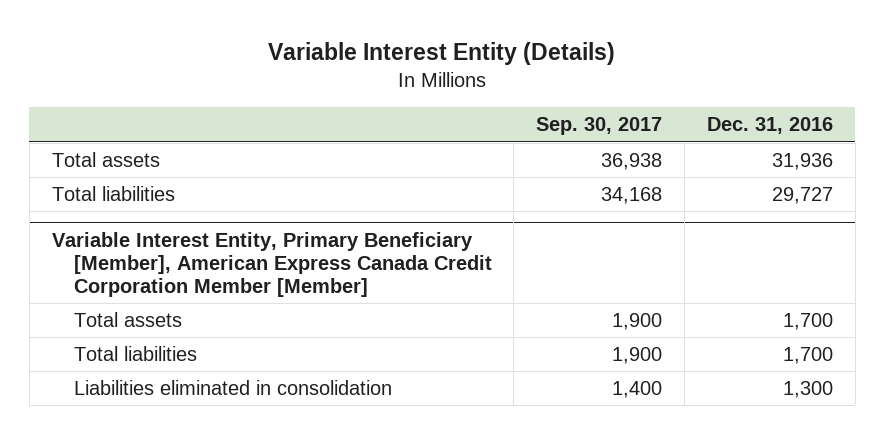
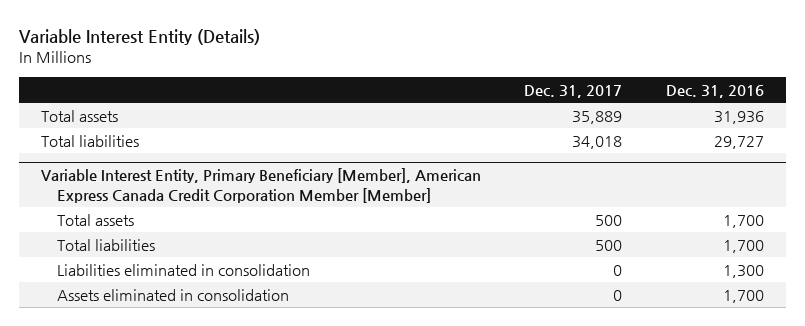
[536,117,663,136] Sep. 30, 2017 -> none
none -> [524,84,623,98] Dec. 31, 2017
none -> [57,288,290,301] Assets eliminated in consolidation

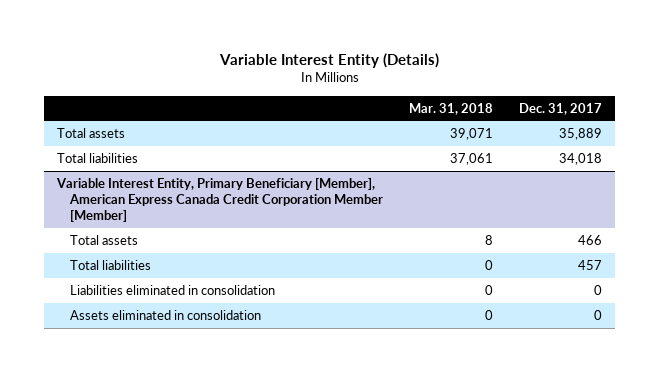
[666,84,765,98] Dec. 31, 2016 -> none
none -> [408,102,493,115] Mar. 31, 2018
[595,214,623,226] 500 -> [577,235,602,246] 466
[595,239,623,251] 500 -> [577,260,602,271] 457

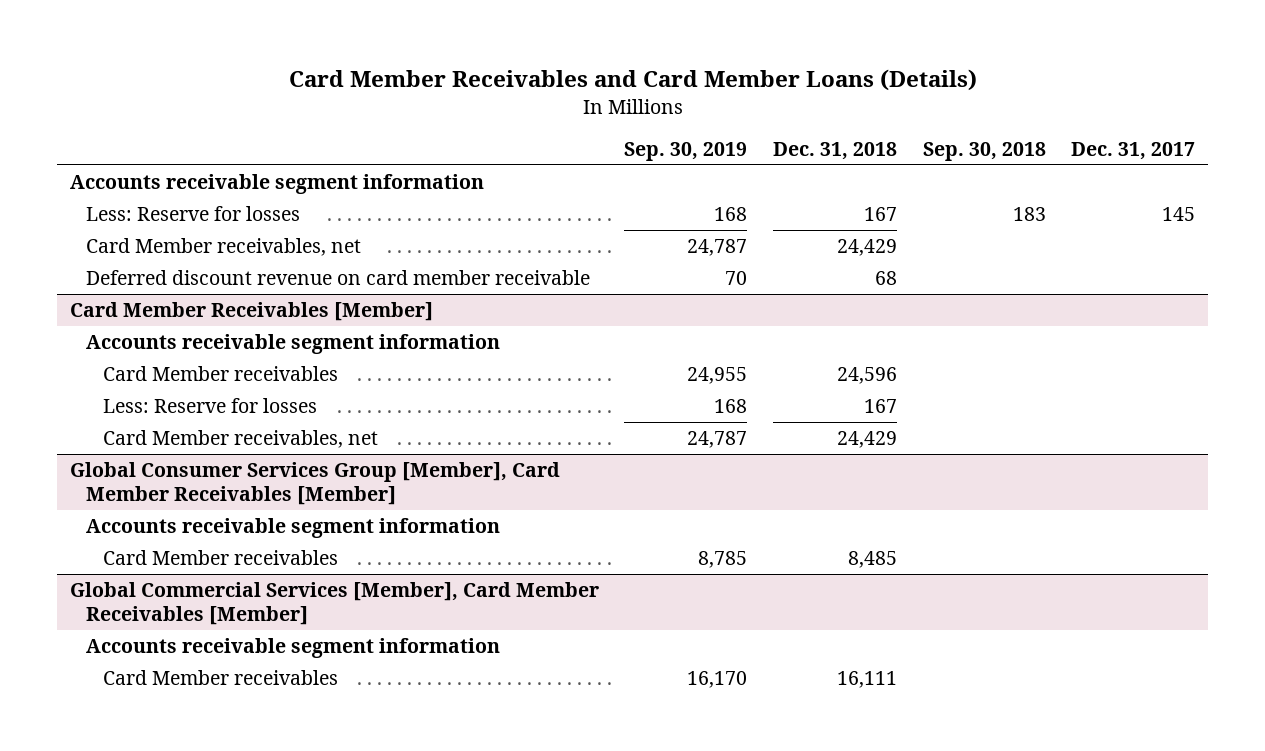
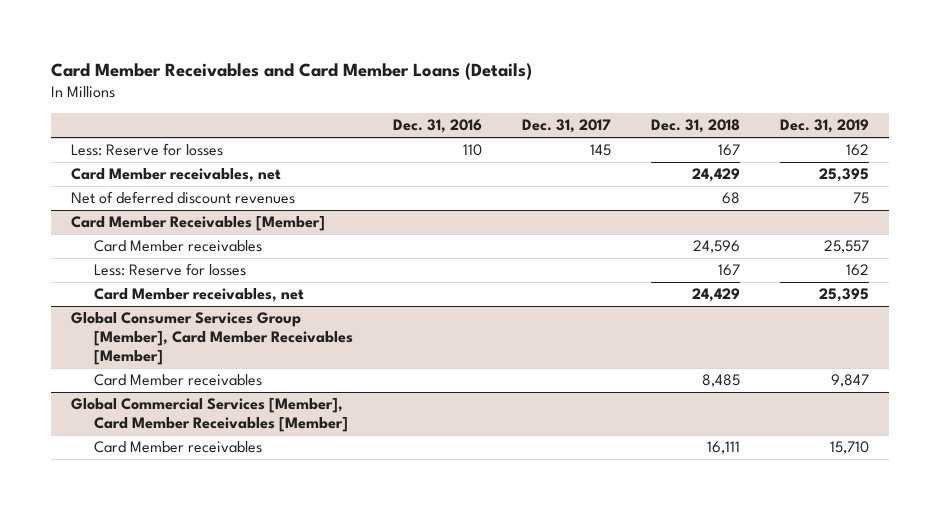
[624,141,748,161] Sep. 30, 2019 -> none
[922,141,1046,161] Sep. 30, 2018 -> none
none -> [392,119,482,134] Dec. 31, 2016
none -> [779,119,869,134] Dec. 31, 2019
[69,173,484,194] Accounts receivable segment information -> none
[86,269,591,285] Deferred discount revenue on card member receivable -> none
none -> [71,191,296,205] Net of deferred discount revenues
[86,333,501,354] Accounts receivable segment information -> none
[86,517,501,538] Accounts receivable segment information -> none
[86,637,501,658] Accounts receivable segment information -> none

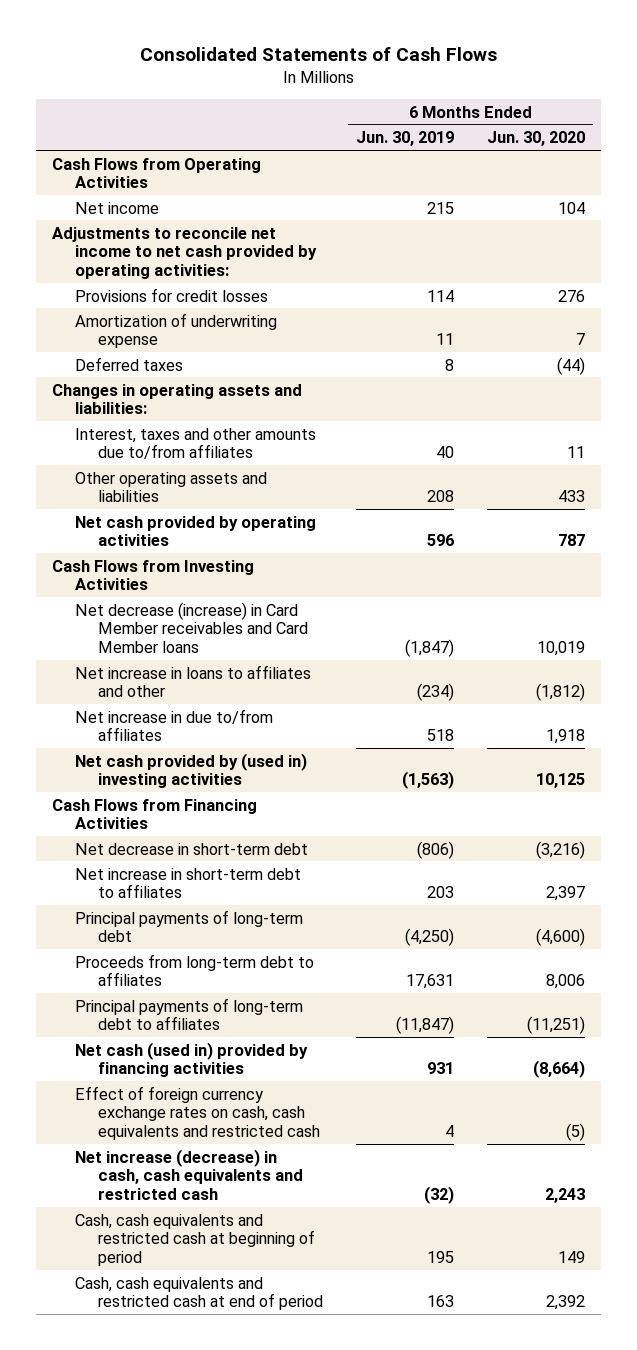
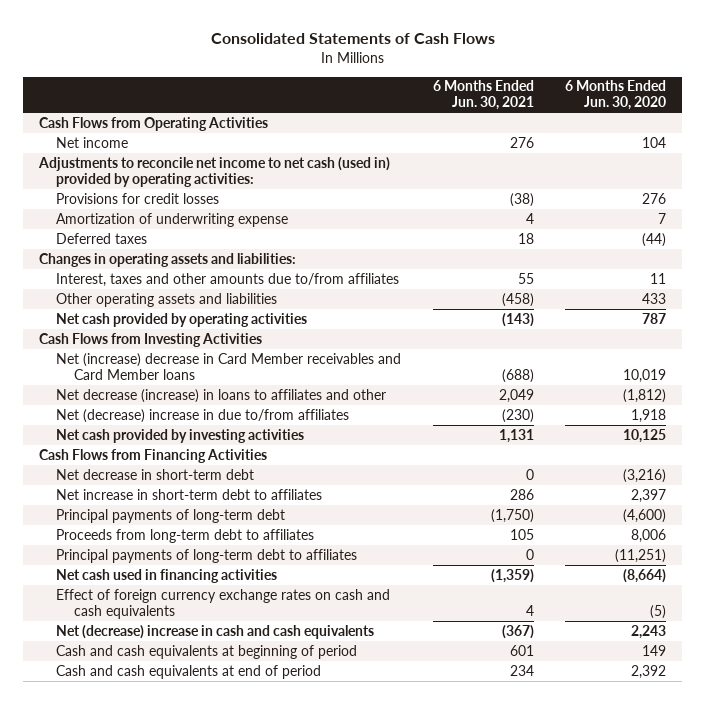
[356,131,455,147] Jun. 30, 2019 -> none
none -> [432,80,534,111] 6 Months Ended Jun. 30, 2021
[51,226,318,280] Adjustments to reconcile net income to net cash provided by operating activities: -> [37,156,390,187] Adjustments to reconcile net income to net cash (used in) provided by operating activities:
[75,601,309,654] Net decrease (increase) in Card Member receivables and Card Member loans -> [56,352,402,380] Net (increase) decrease in Card Member receivables and Card Member loans
[75,664,312,698] Net increase in loans to affiliates and other -> [56,388,387,403] Net decrease (increase) in loans to affiliates and other
[75,708,274,742] Net increase in due to/from affiliates -> [56,408,350,423] Net (decrease) increase in due to/from affiliates
[75,752,308,789] Net cash provided by (used in) investing activities -> [56,428,305,443] Net cash provided by investing activities
[75,1041,309,1078] Net cash (used in) provided by financing activities -> [56,568,278,583] Net cash used in financing activities
[75,1085,321,1141] Effect of foreign currency exchange rates on cash, cash equivalents and restricted cash -> [56,588,391,619] Effect of foreign currency exchange rates on cash and cash equivalents
[75,1148,304,1201] Net increase (decrease) in cash, cash equivalents and restricted cash -> [56,624,375,639] Net (decrease) increase in cash and cash equivalents
[75,1213,316,1267] Cash, cash equivalents and restricted cash at beginning of period -> [56,644,358,659] Cash and cash equivalents at beginning of period
[75,1276,324,1311] Cash, cash equivalents and restricted cash at end of period -> [56,664,322,679] Cash and cash equivalents at end of period

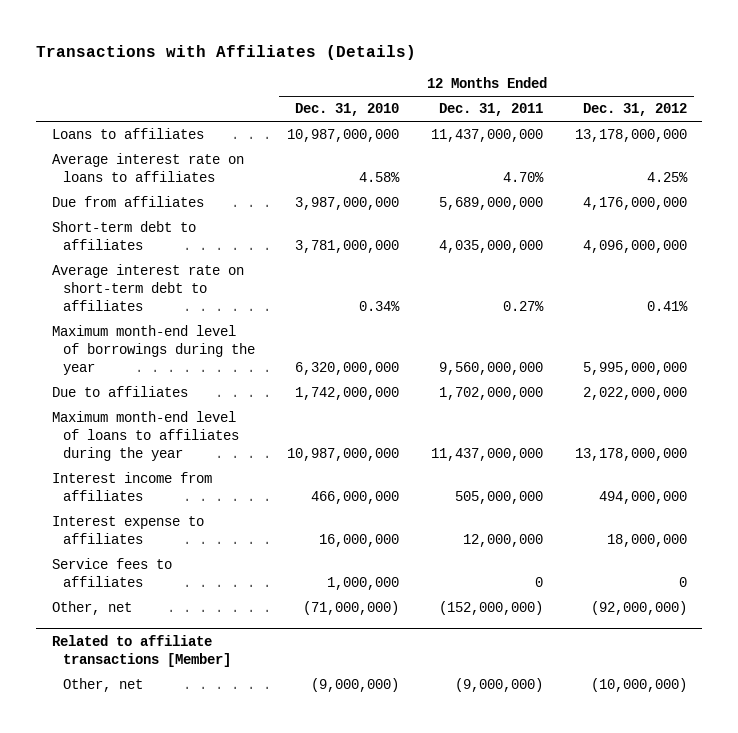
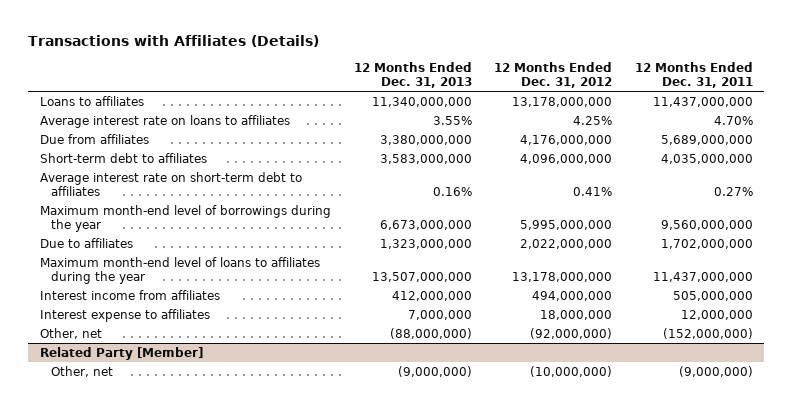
[295,103,400,117] Dec. 31, 2010 -> none
none -> [353,61,472,88] 12 Months Ended Dec. 31, 2013
[51,558,172,587] Service fees to affiliates -> none
[51,635,232,667] Related to affiliate transactions [Member] -> none
none -> [39,346,203,360] Related Party [Member]

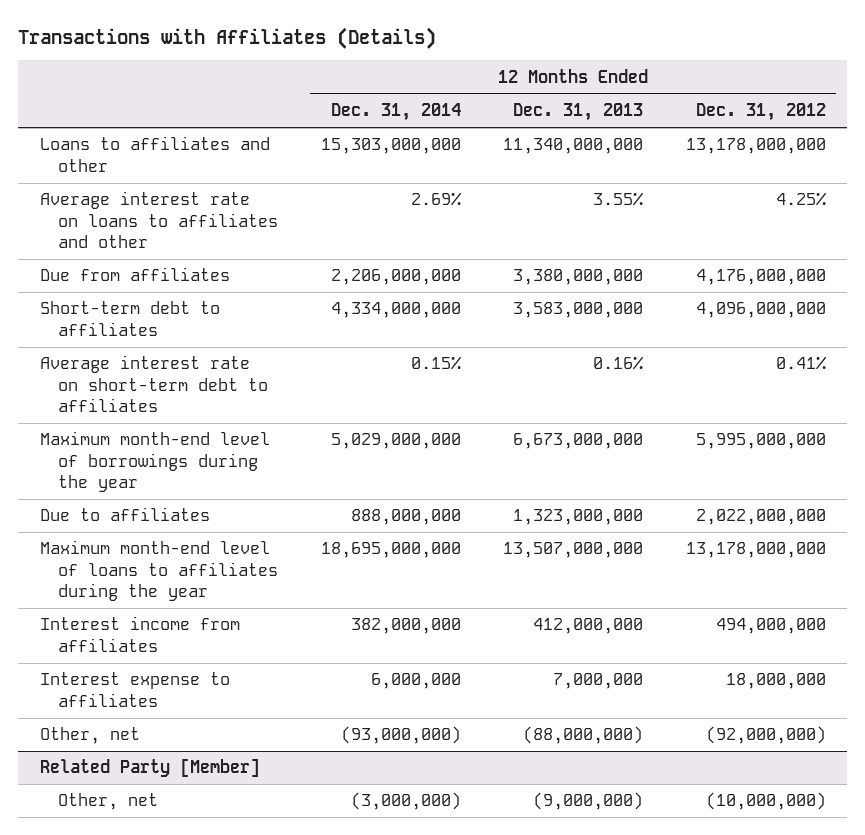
[635,61,754,88] 12 Months Ended Dec. 31, 2011 -> none
none -> [330,103,461,122] Dec. 31, 2014
[39,95,144,106] Loans to affiliates -> [39,136,270,172] Loans to affiliates and other
[39,114,290,128] Average interest rate on loans to affiliates -> [39,191,279,248] Average interest rate on loans to affiliates and other

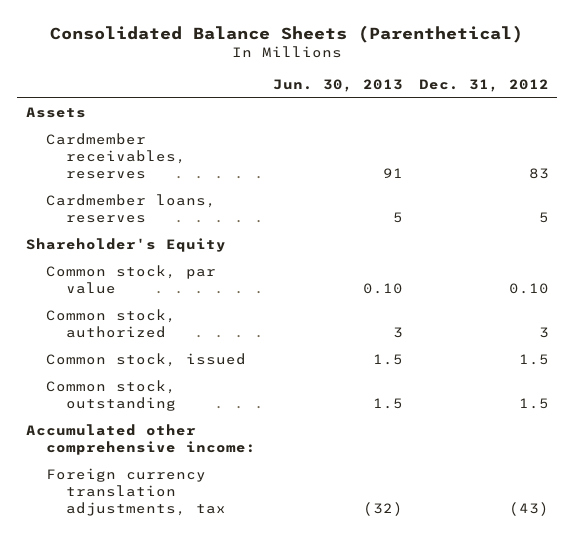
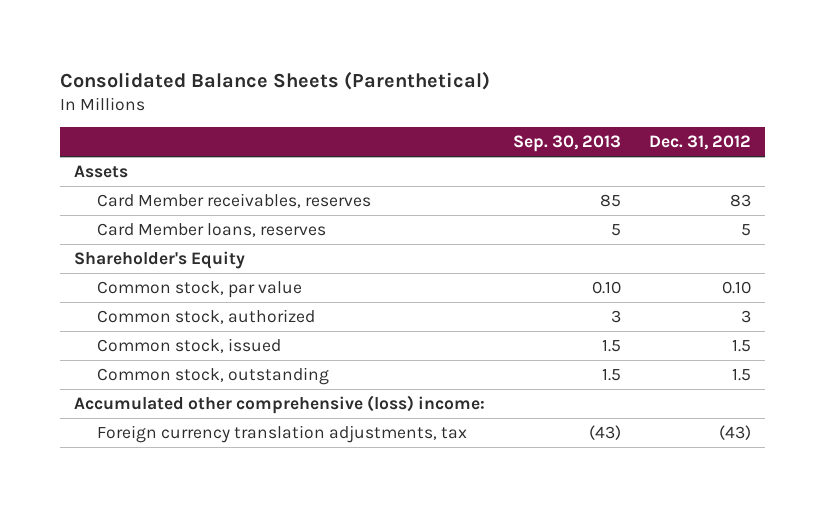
[272,79,403,93] Jun. 30, 2013 -> none
none -> [512,135,621,153] Sep. 30, 2013
[46,133,187,180] Cardmember receivables, reserves -> [97,192,372,208] Card Member receivables, reserves
[46,194,217,224] Cardmember loans, reserves -> [97,222,327,237] Card Member loans, reserves
[25,424,257,456] Accumulated other comprehensive income: -> [73,394,485,414] Accumulated other comprehensive (loss) income:

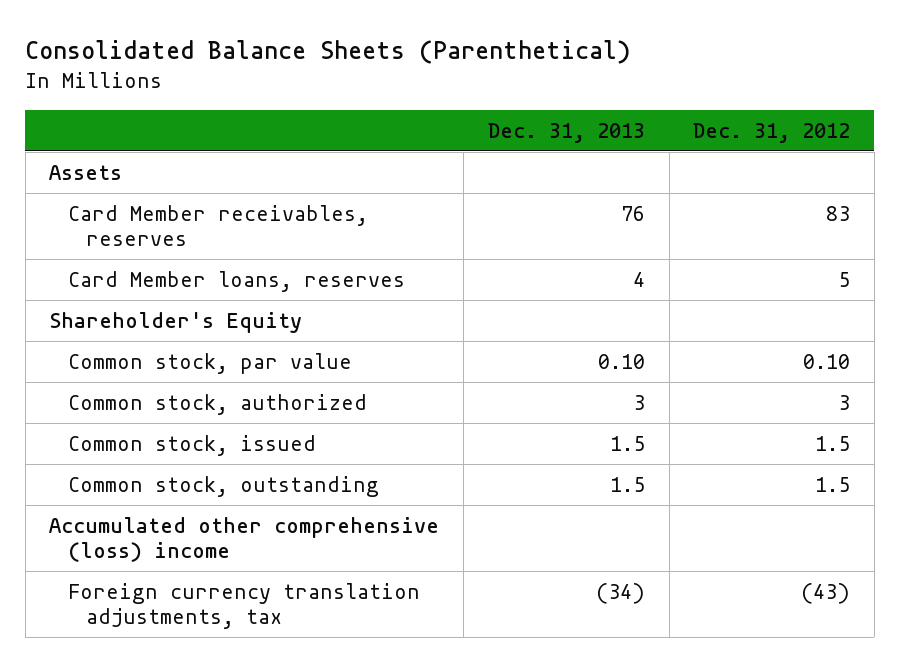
[512,135,621,153] Sep. 30, 2013 -> none
none -> [487,122,645,143] Dec. 31, 2013
[73,394,485,414] Accumulated other comprehensive (loss) income: -> [49,516,440,562] Accumulated other comprehensive (loss) income

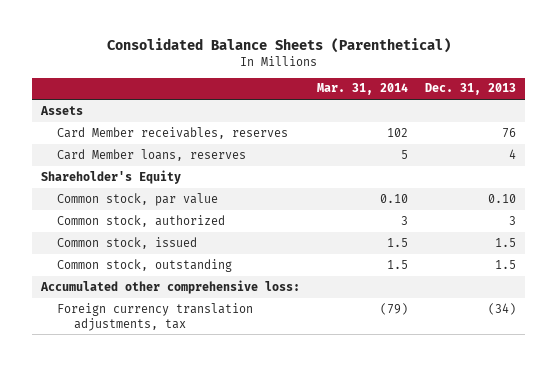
[693,122,851,143] Dec. 31, 2012 -> none
none -> [317,83,409,96] Mar. 31, 2014
[49,516,440,562] Accumulated other comprehensive (loss) income -> [39,279,300,294] Accumulated other comprehensive loss:

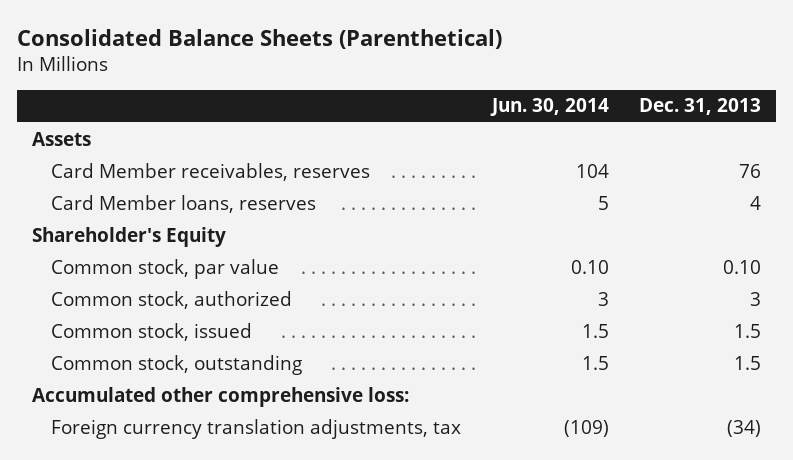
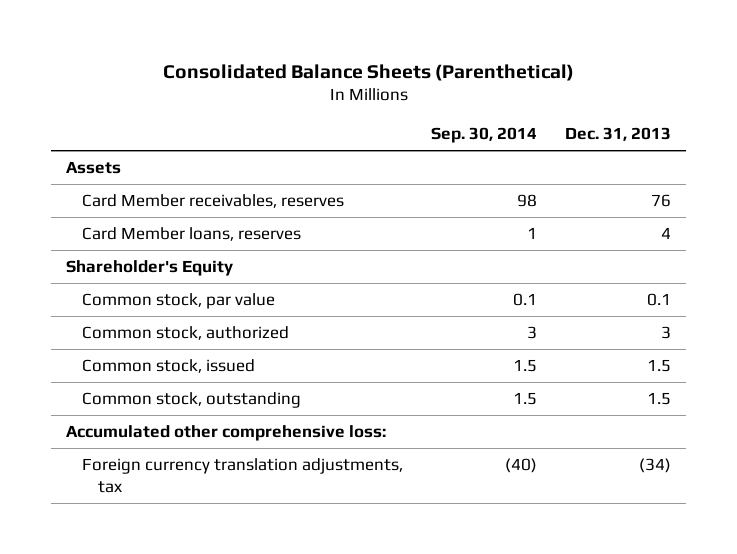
[489,98,609,117] Jun. 30, 2014 -> none
none -> [431,127,538,144] Sep. 30, 2014
[722,259,761,274] 0.10 -> [647,293,672,307] 0.1

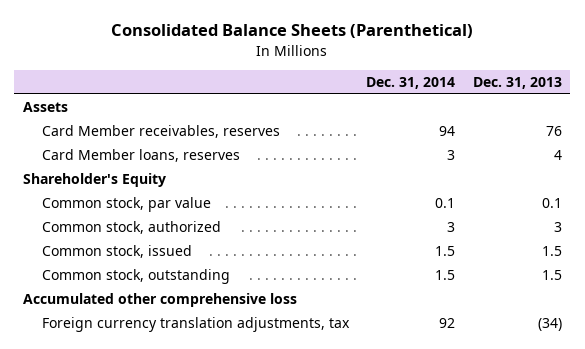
[431,127,538,144] Sep. 30, 2014 -> none
none -> [366,77,456,90] Dec. 31, 2014
[65,425,386,442] Accumulated other comprehensive loss: -> [23,293,298,308] Accumulated other comprehensive loss

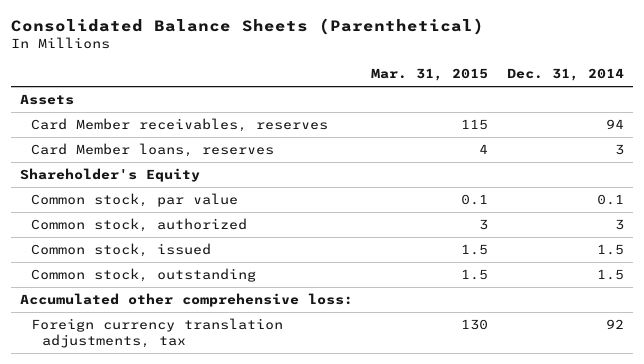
[472,77,562,90] Dec. 31, 2013 -> none
none -> [371,68,489,82] Mar. 31, 2015
[23,293,298,308] Accumulated other comprehensive loss -> [20,293,354,308] Accumulated other comprehensive loss:

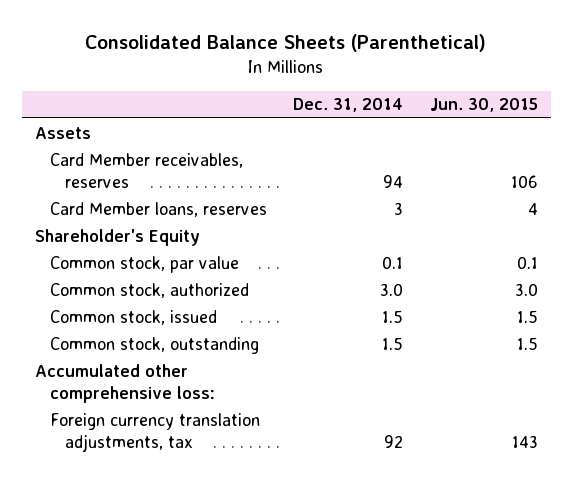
[371,68,489,82] Mar. 31, 2015 -> none
none -> [429,98,538,113] Jun. 30, 2015
[614,219,624,231] 3 -> [380,282,404,296] 3.0

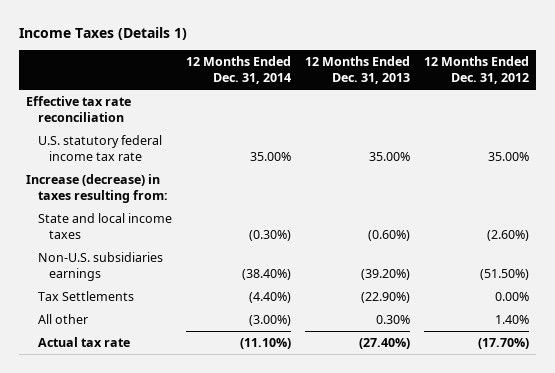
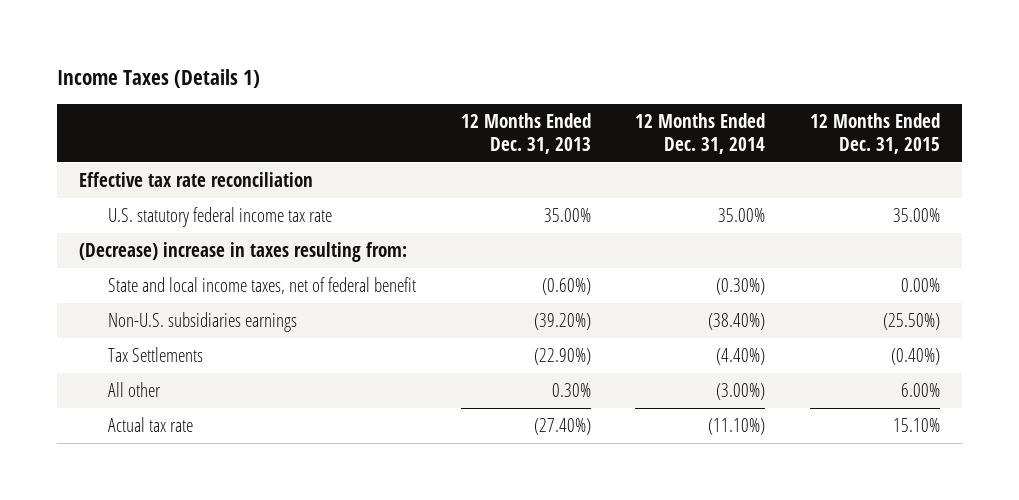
[424,56,530,85] 12 Months Ended Dec. 31, 2012 -> none
none -> [810,112,941,154] 12 Months Ended Dec. 31, 2015
[26,174,168,203] Increase (decrease) in taxes resulting from: -> [79,241,408,262] (Decrease) increase in taxes resulting from:
[37,213,172,239] State and local income taxes -> [108,276,417,294] State and local income taxes, net of federal benefit

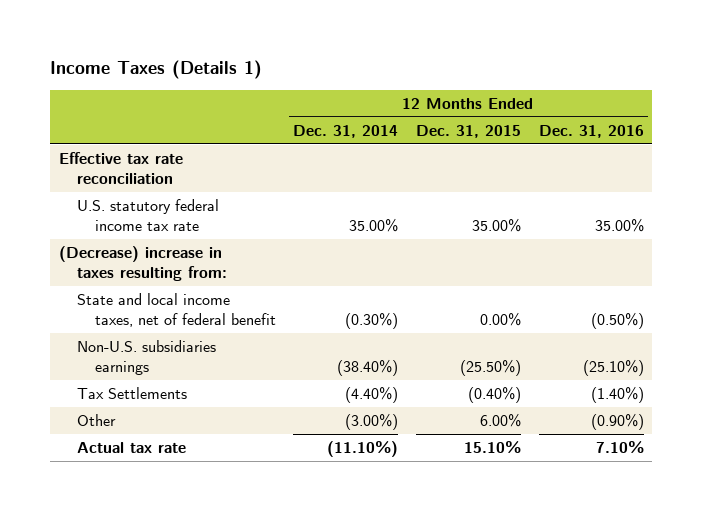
[460,112,591,154] 12 Months Ended Dec. 31, 2013 -> none
none -> [538,124,644,138] Dec. 31, 2016
[108,381,162,397] All other -> [76,413,116,426] Other

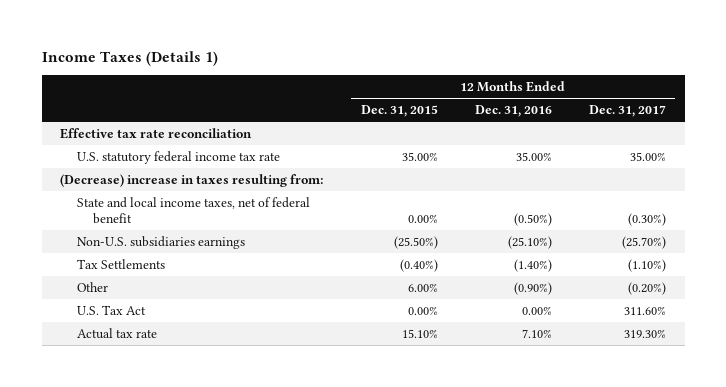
[293,124,399,138] Dec. 31, 2014 -> none
none -> [589,105,667,118] Dec. 31, 2017
none -> [76,304,146,315] U.S. Tax Act

